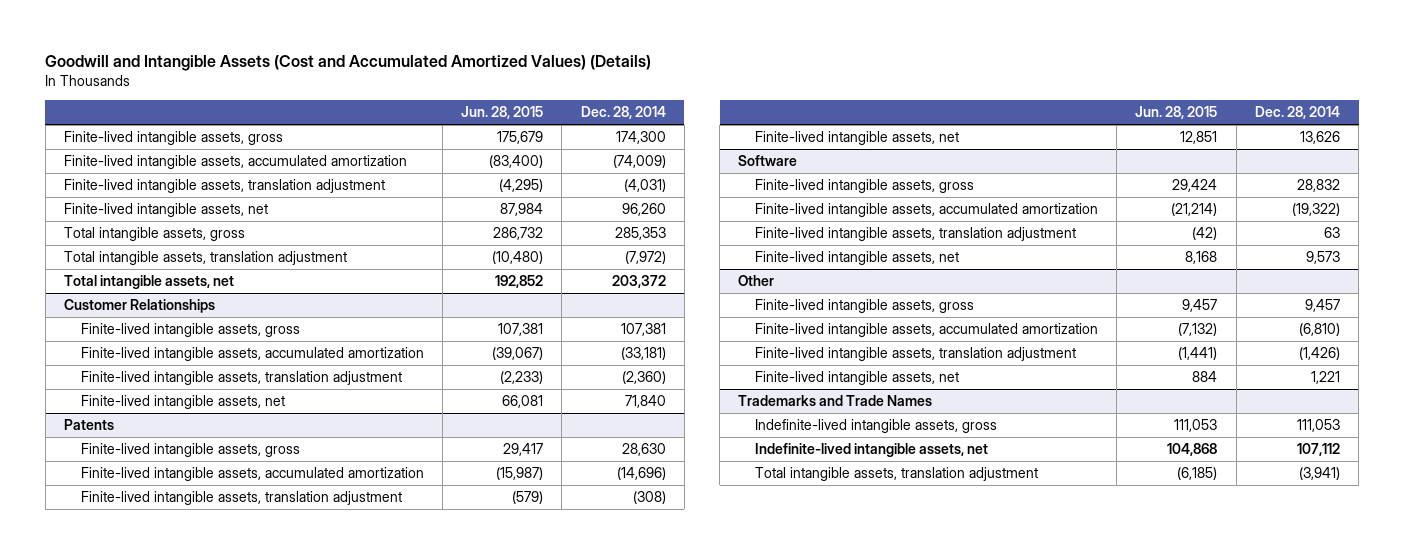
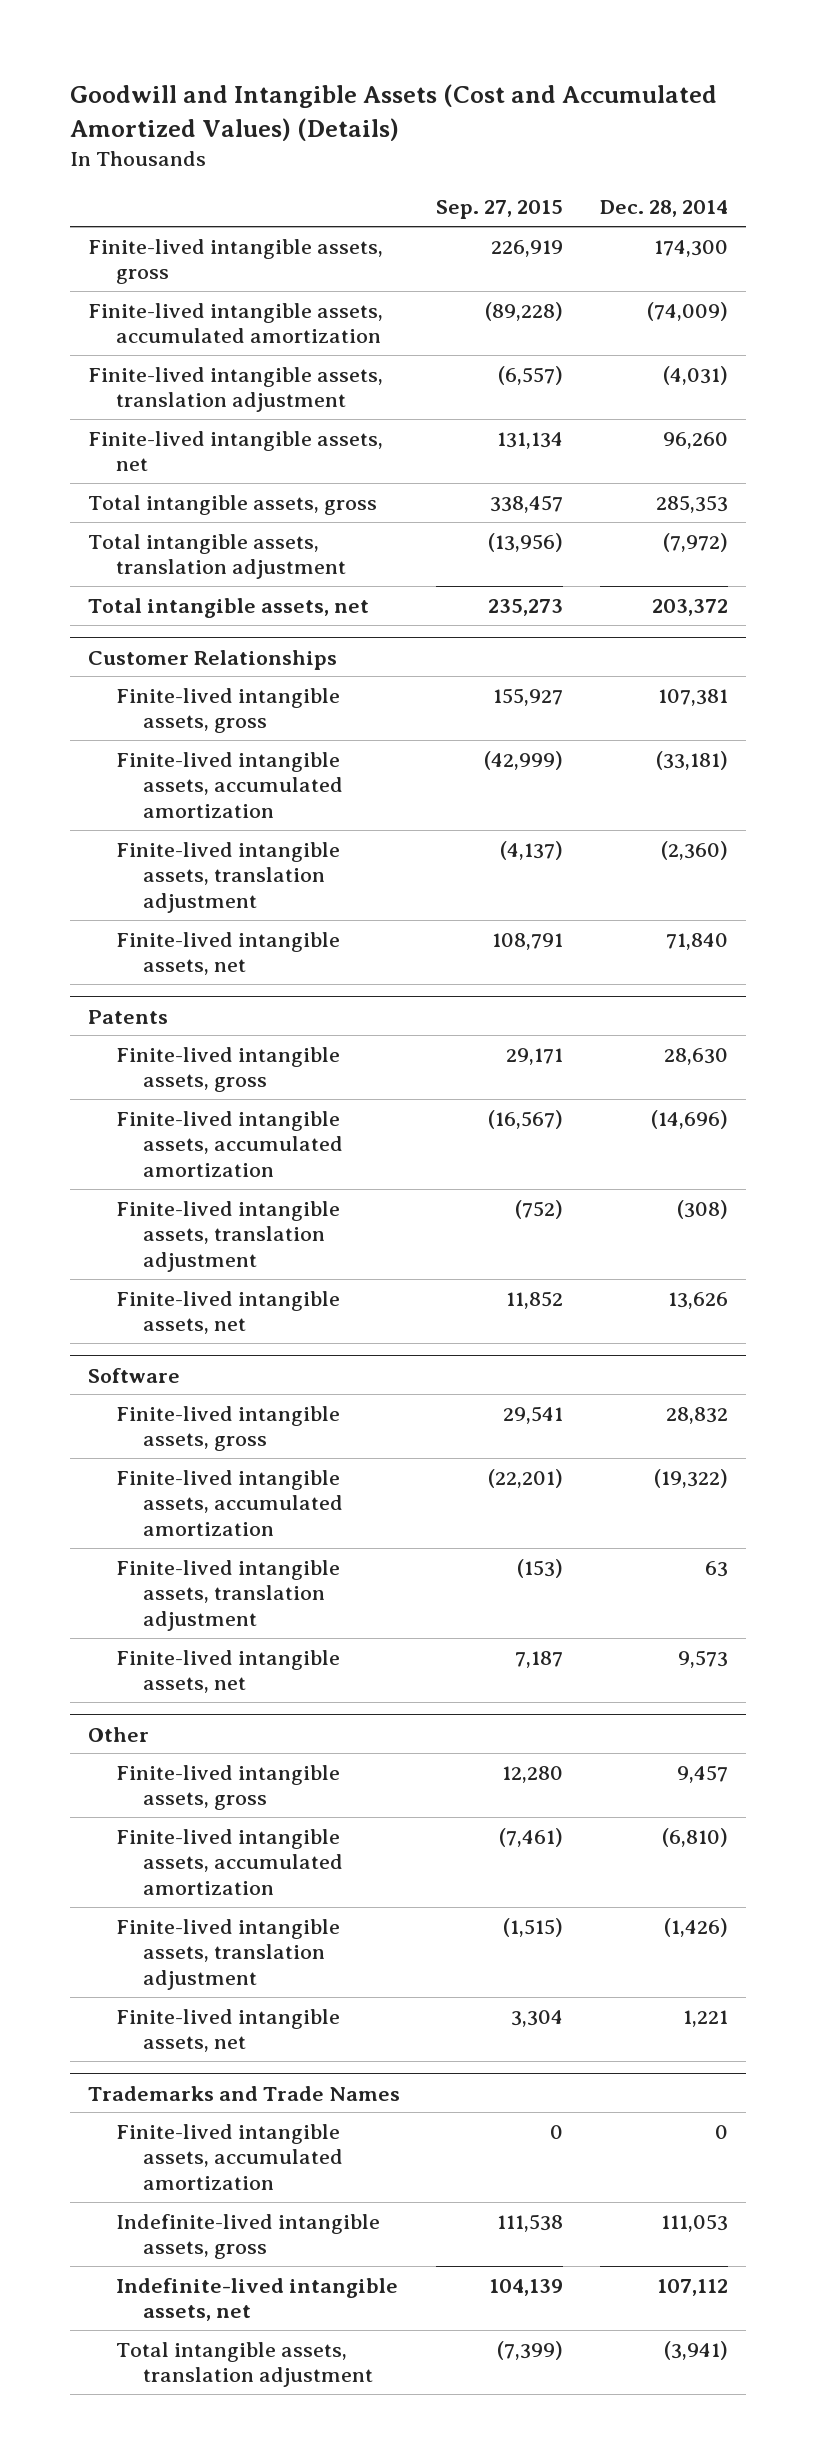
[461,106,544,120] Jun. 28, 2015 -> none
none -> [436,200,564,220] Sep. 27, 2015
none -> [115,2123,344,2191] Finite-lived intangible assets, accumulated amortization

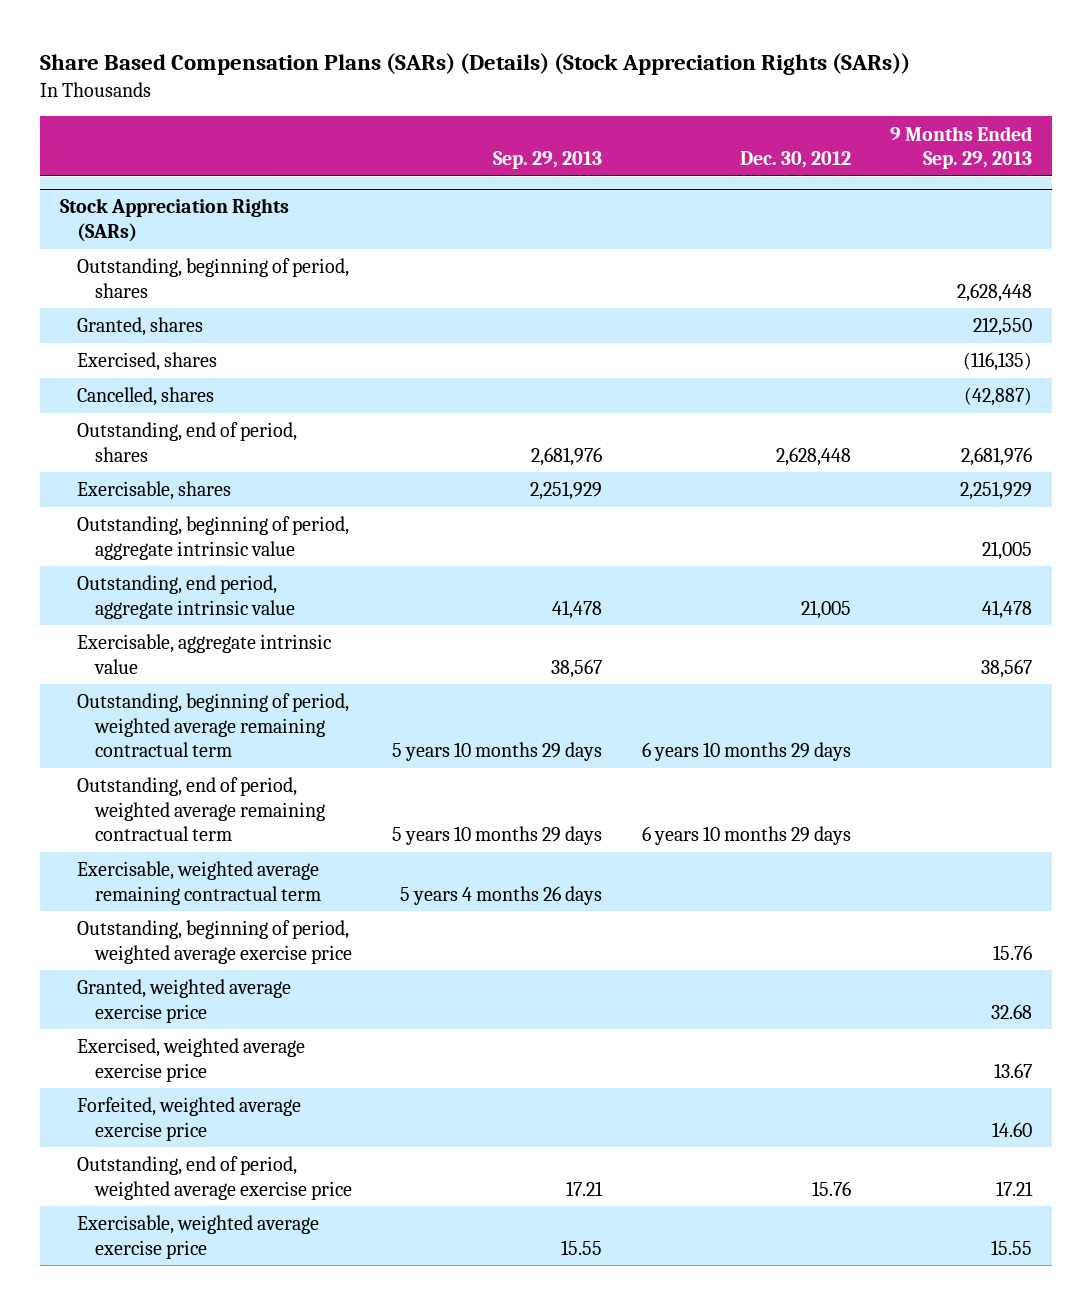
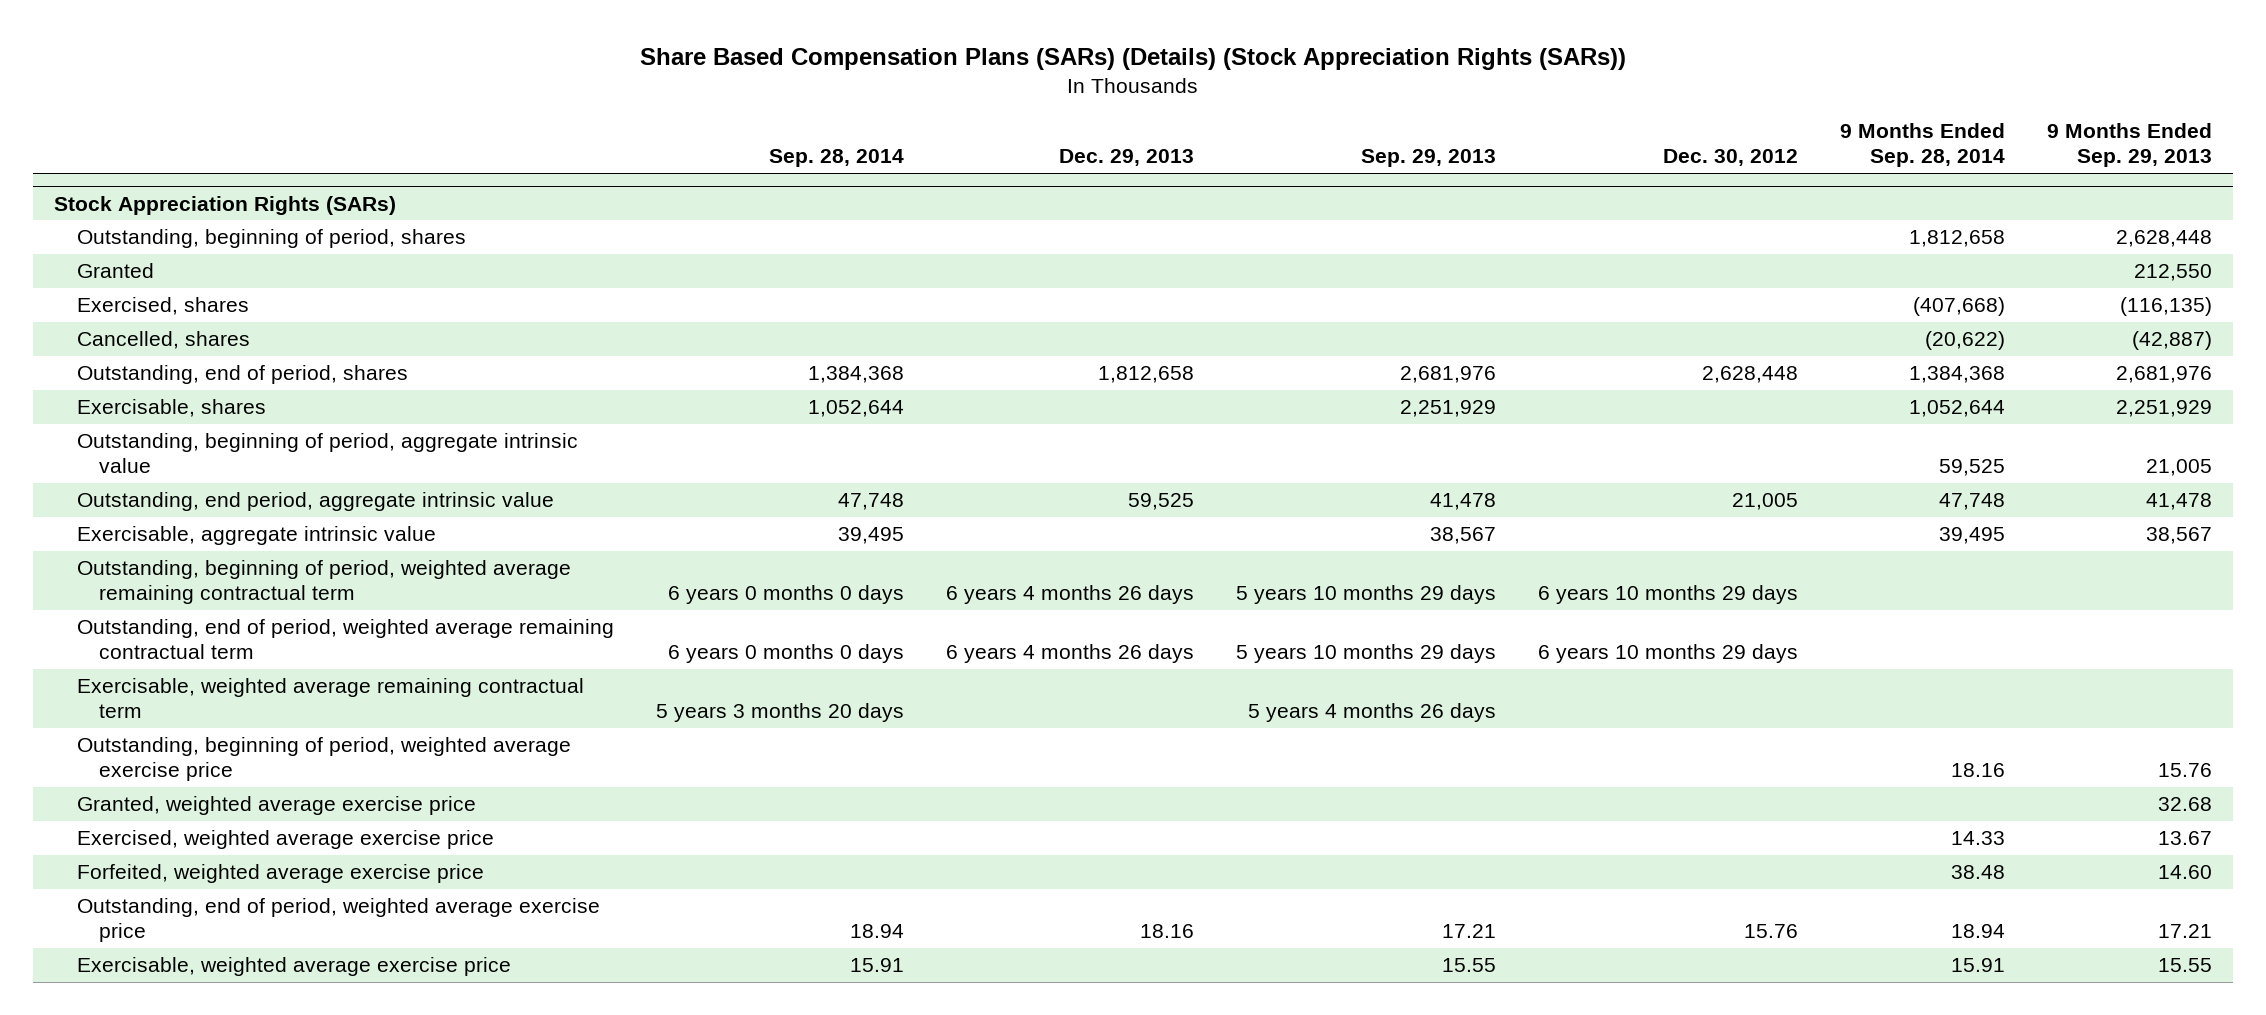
none -> [768,149,904,168] Sep. 28, 2014
none -> [1058,149,1194,167] Dec. 29, 2013
none -> [1840,123,2006,168] 9 Months Ended Sep. 28, 2014
[77,317,204,337] Granted, shares -> [76,263,154,279] Granted

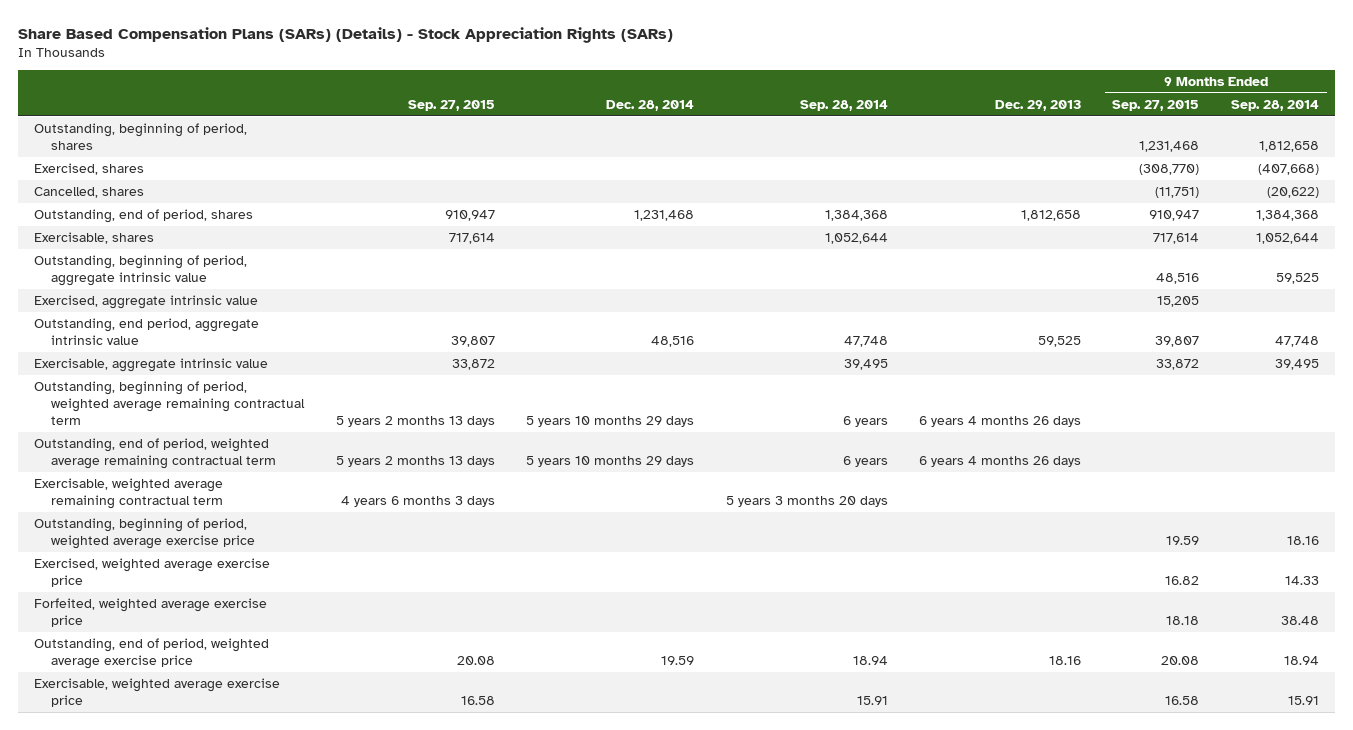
[640,48,1627,71] Share Based Compensation Plans (SARs) (Details) (Stock Appreciation Rights (SARs)) -> [17,26,673,43] Share Based Compensation Plans (SARs) (Details) - Stock Appreciation Rights (SARs)
[1360,149,1496,168] Sep. 29, 2013 -> none
[1663,149,1799,167] Dec. 30, 2012 -> none
[2047,123,2213,168] 9 Months Ended Sep. 29, 2013 -> none
none -> [407,99,495,111] Sep. 27, 2015
none -> [606,99,695,111] Dec. 28, 2014
none -> [1112,99,1200,111] Sep. 27, 2015
[53,195,396,215] Stock Appreciation Rights (SARs) -> none
[76,263,154,279] Granted -> none
none -> [33,295,258,310] Exercised, aggregate intrinsic value
[667,585,904,605] 6 years 0 months 0 days -> [842,416,888,428] 6 years
[667,644,904,664] 6 years 0 months 0 days -> [842,456,888,468] 6 years
[76,796,476,816] Granted, weighted average exercise price -> none

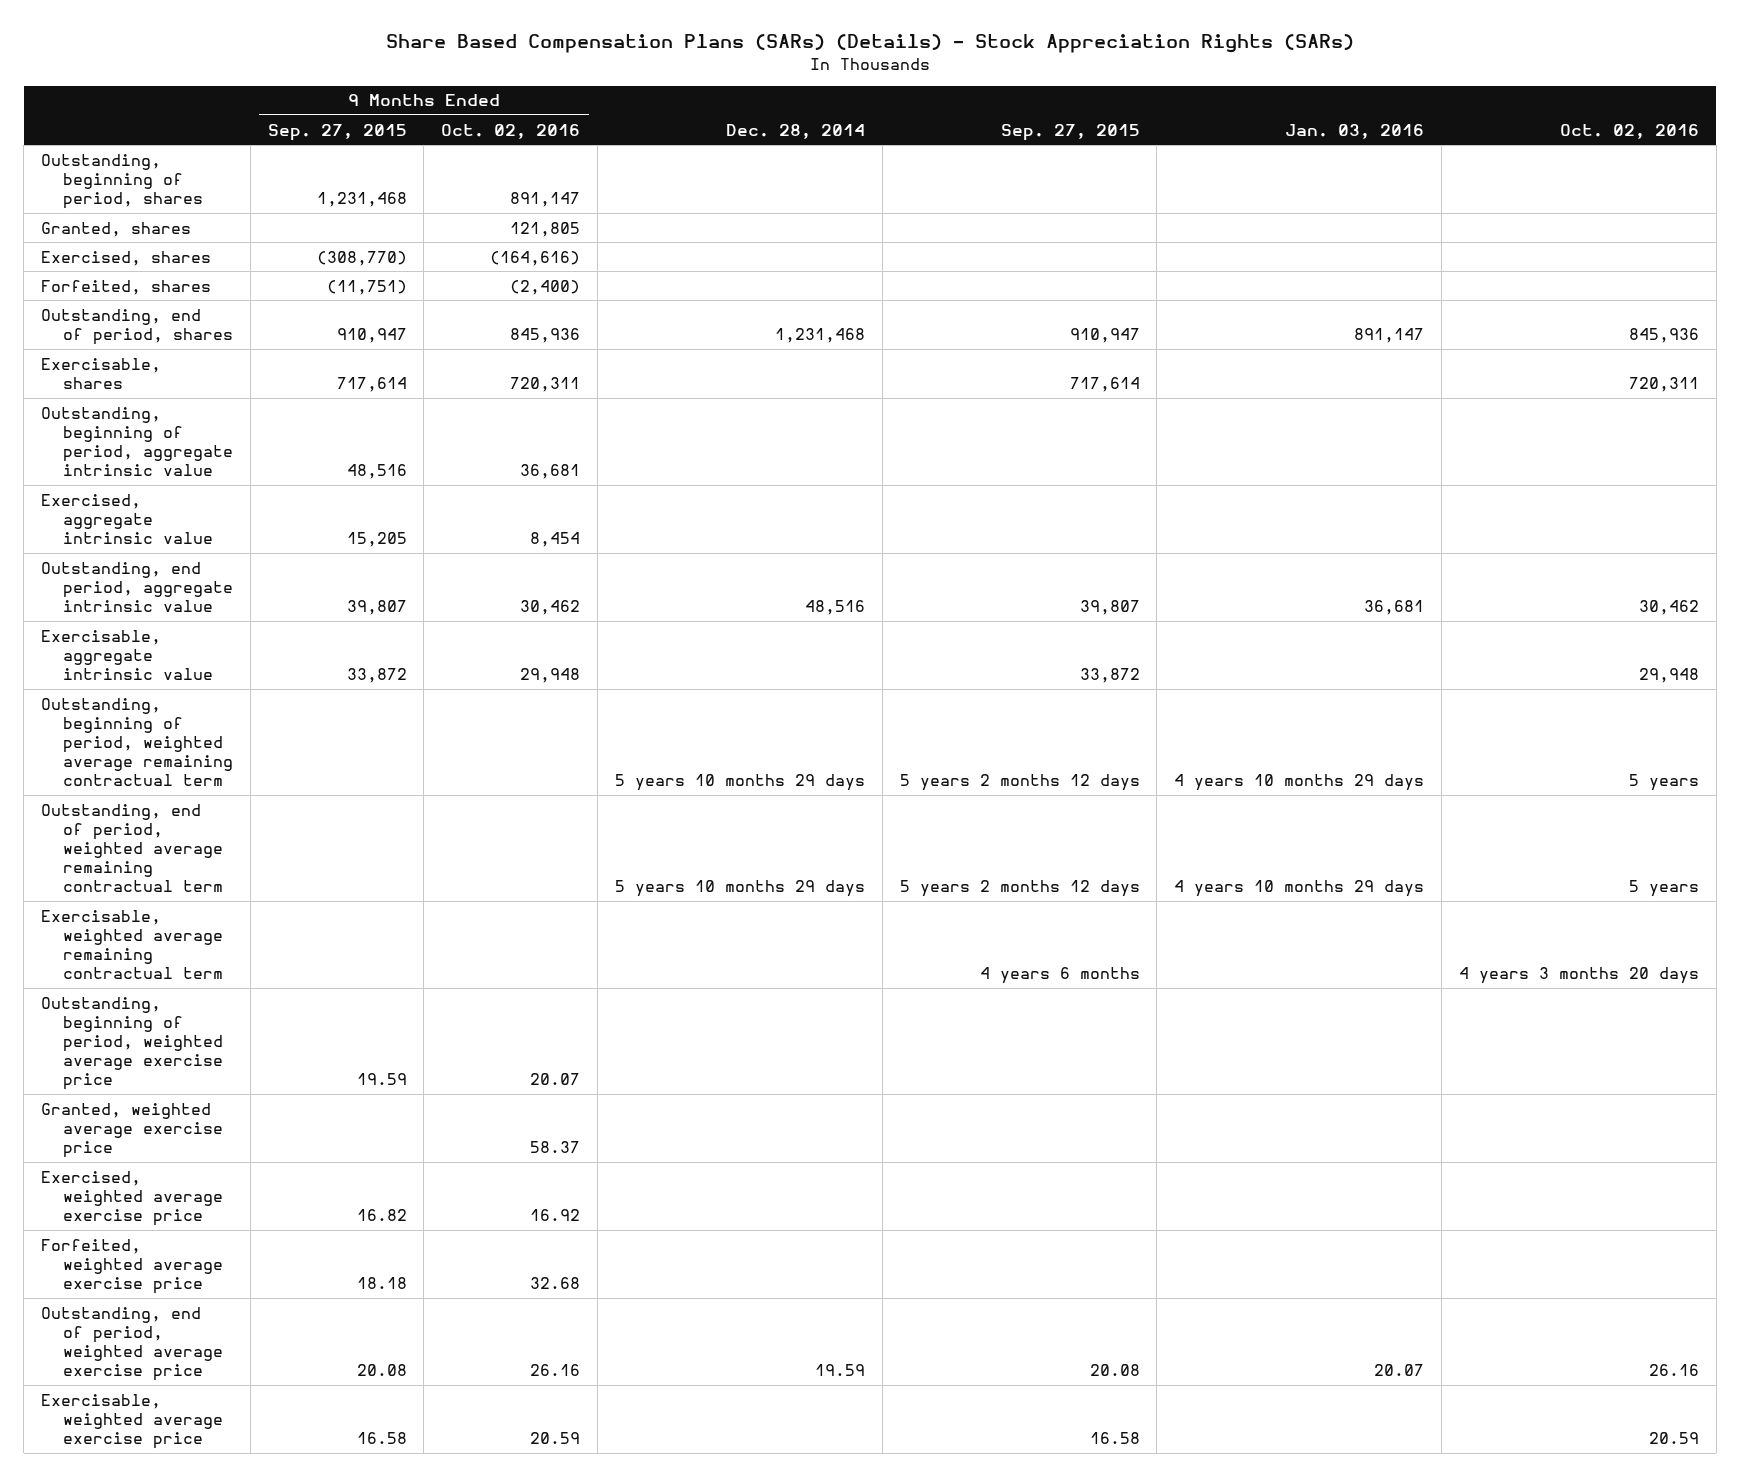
[799,99,888,111] Sep. 28, 2014 -> none
[994,99,1081,111] Dec. 29, 2013 -> none
[1230,99,1319,111] Sep. 28, 2014 -> none
none -> [441,123,581,139] Oct. 02, 2016
none -> [1285,123,1425,139] Jan. 03, 2016
none -> [1559,123,1699,139] Oct. 02, 2016
none -> [40,221,191,237] Granted, shares
[33,187,144,199] Cancelled, shares -> [40,279,211,295] Forfeited, shares
[335,416,495,428] 5 years 2 months 13 days -> [899,774,1140,792] 5 years 2 months 12 days
[335,456,495,468] 5 years 2 months 13 days -> [899,880,1140,898] 5 years 2 months 12 days
[340,496,495,508] 4 years 6 months 3 days -> [979,967,1140,985] 4 years 6 months
none -> [40,1102,223,1159] Granted, weighted average exercise price

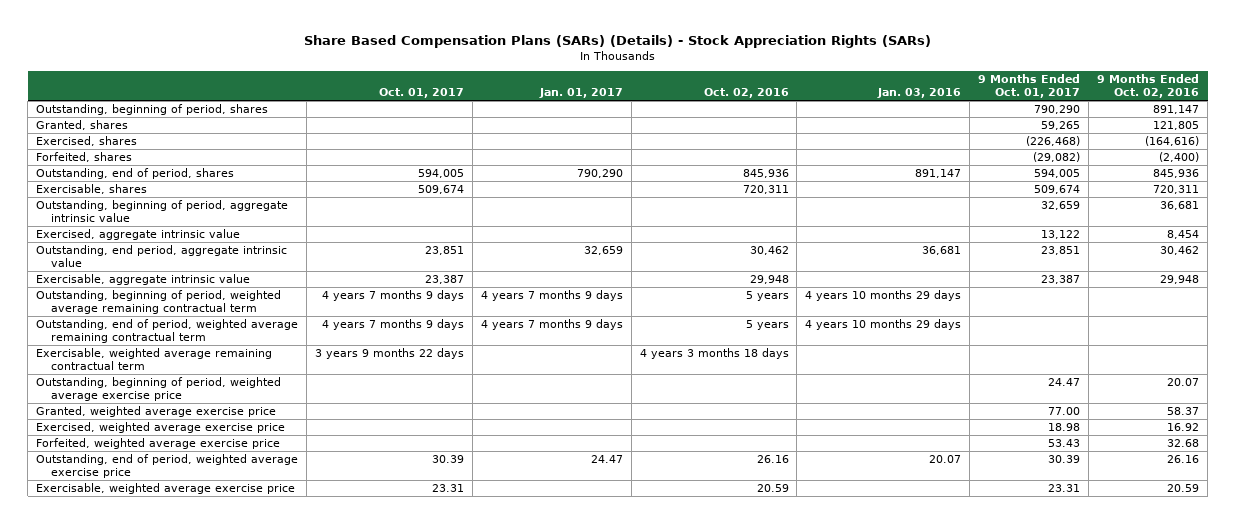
[267,123,407,141] Sep. 27, 2015 -> none
[725,123,865,139] Dec. 28, 2014 -> none
[1000,123,1140,141] Sep. 27, 2015 -> none
none -> [378,88,464,99] Oct. 01, 2017
none -> [538,88,623,99] Jan. 01, 2017
none -> [978,74,1081,99] 9 Months Ended Oct. 01, 2017
[1458,967,1699,985] 4 years 3 months 20 days -> [639,348,789,360] 4 years 3 months 18 days

